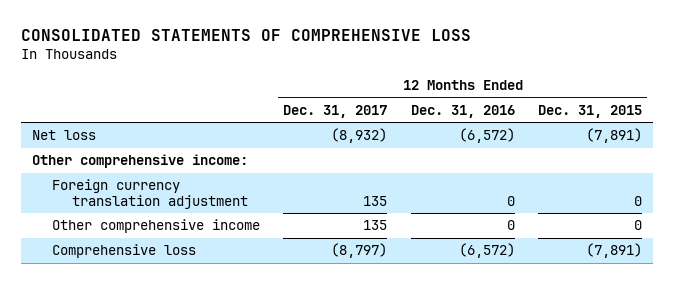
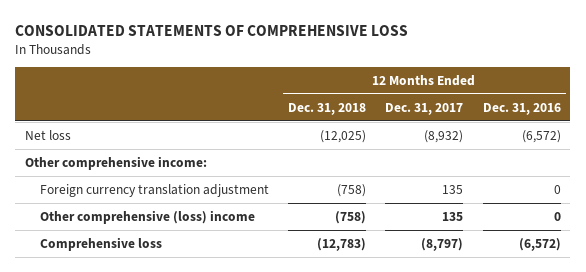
[537,104,642,118] Dec. 31, 2015 -> none
none -> [288,102,367,115] Dec. 31, 2018
[52,219,261,234] Other comprehensive income -> [39,209,255,224] Other comprehensive (loss) income

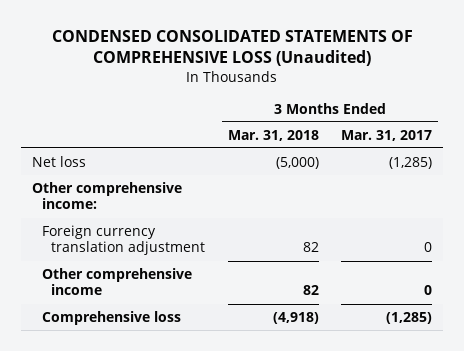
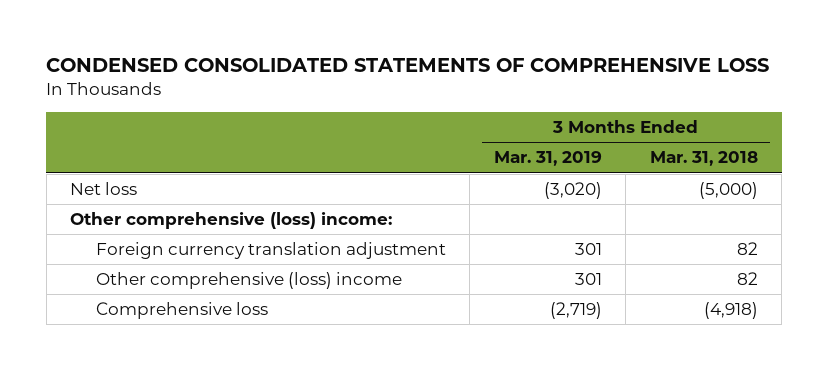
[51,30,413,67] CONDENSED CONSOLIDATED STATEMENTS OF COMPREHENSIVE LOSS (Unaudited) -> [46,58,770,73] CONDENSED CONSOLIDATED STATEMENTS OF COMPREHENSIVE LOSS
[341,129,433,141] Mar. 31, 2017 -> none
none -> [493,151,602,167] Mar. 31, 2019
[31,181,182,210] Other comprehensive income: -> [70,212,393,230] Other comprehensive (loss) income:
[41,267,192,296] Other comprehensive income -> [95,272,402,290] Other comprehensive (loss) income

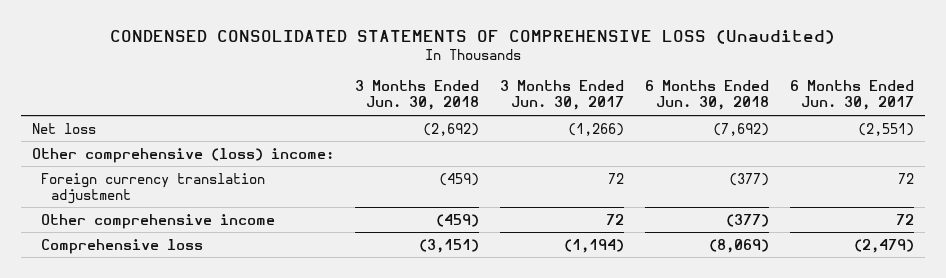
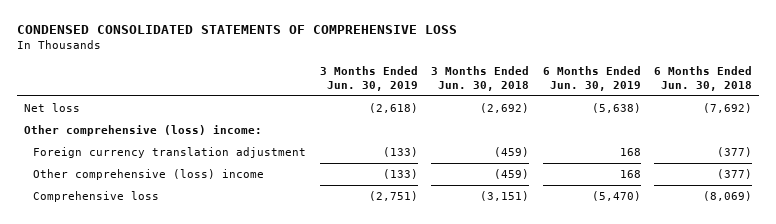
[110,30,836,45] CONDENSED CONSOLIDATED STATEMENTS OF COMPREHENSIVE LOSS (Unaudited) -> [16,24,457,34] CONDENSED CONSOLIDATED STATEMENTS OF COMPREHENSIVE LOSS
[500,80,625,111] 3 Months Ended Jun. 30, 2017 -> none
[790,80,915,111] 6 Months Ended Jun. 30, 2017 -> none
none -> [319,66,418,91] 3 Months Ended Jun. 30, 2019
none -> [542,66,641,91] 6 Months Ended Jun. 30, 2019
[41,213,276,229] Other comprehensive income -> [33,169,265,181] Other comprehensive (loss) income

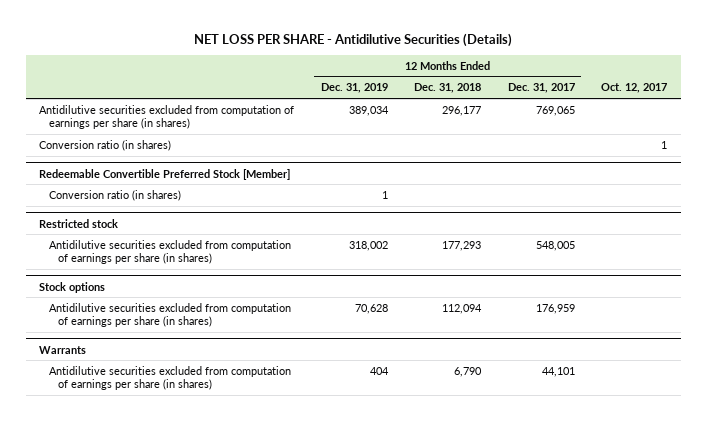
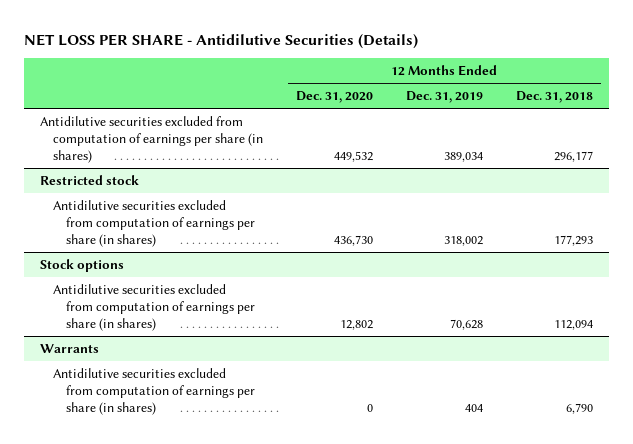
[507,83,575,94] Dec. 31, 2017 -> none
[601,83,668,94] Oct. 12, 2017 -> none
none -> [295,91,373,104] Dec. 31, 2020
[39,139,172,151] Conversion ratio (in shares) -> none
[39,168,291,180] Redeemable Convertible Preferred Stock [Member] -> none
[48,189,181,201] Conversion ratio (in shares) -> none

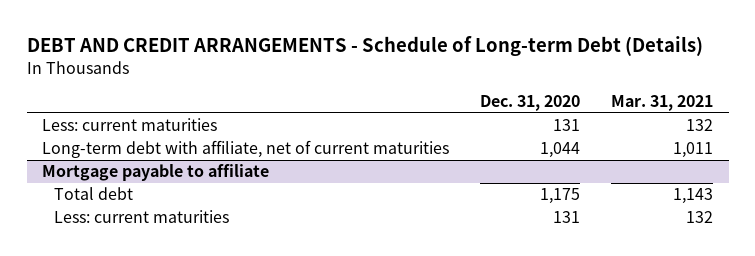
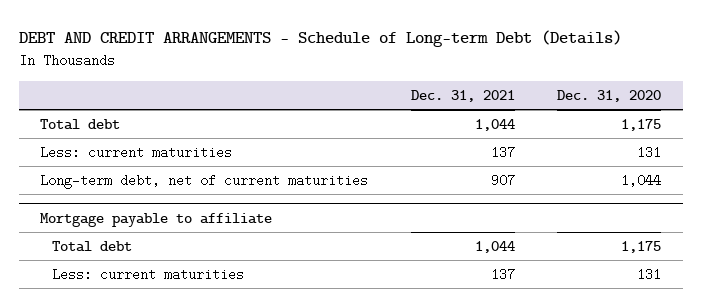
[611,95,714,112] Mar. 31, 2021 -> none
none -> [410,89,515,102] Dec. 31, 2021
none -> [40,119,121,131] Total debt
[42,140,450,159] Long-term debt with affiliate, net of current maturities -> [40,174,369,190] Long-term debt, net of current maturities

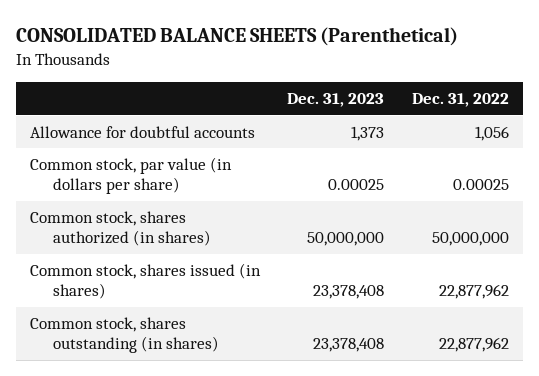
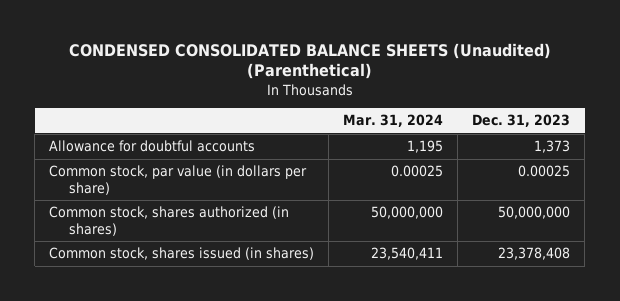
[15,27,458,47] CONSOLIDATED BALANCE SHEETS (Parenthetical) -> [68,42,551,80] CONDENSED CONSOLIDATED BALANCE SHEETS (Unaudited) (Parenthetical)
[411,93,509,108] Dec. 31, 2022 -> none
none -> [343,114,444,128] Mar. 31, 2024
[29,316,219,354] Common stock, shares outstanding (in shares) -> none

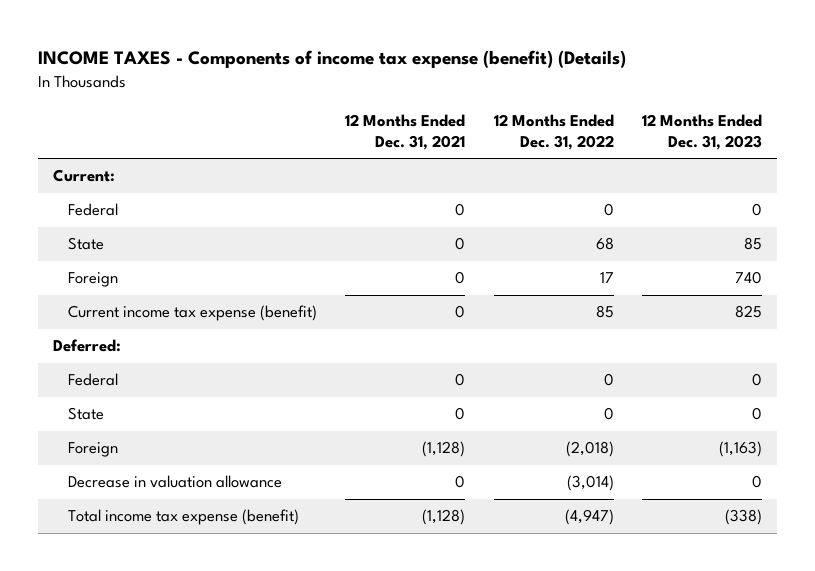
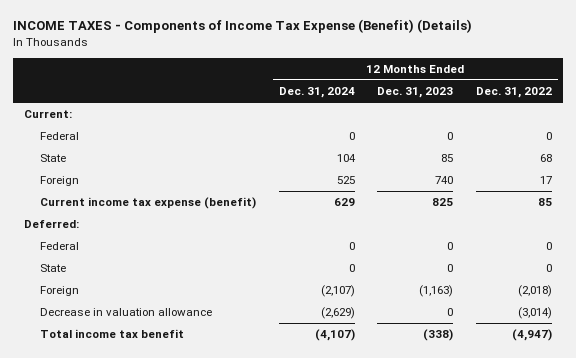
[38,50,627,69] INCOME TAXES - Components of income tax expense (benefit) (Details) -> [12,19,472,34] INCOME TAXES - Components of Income Tax Expense (Benefit) (Details)
[345,113,466,150] 12 Months Ended Dec. 31, 2021 -> none
none -> [278,86,355,98] Dec. 31, 2024
[67,509,299,526] Total income tax expense (benefit) -> [39,329,184,339] Total income tax benefit

